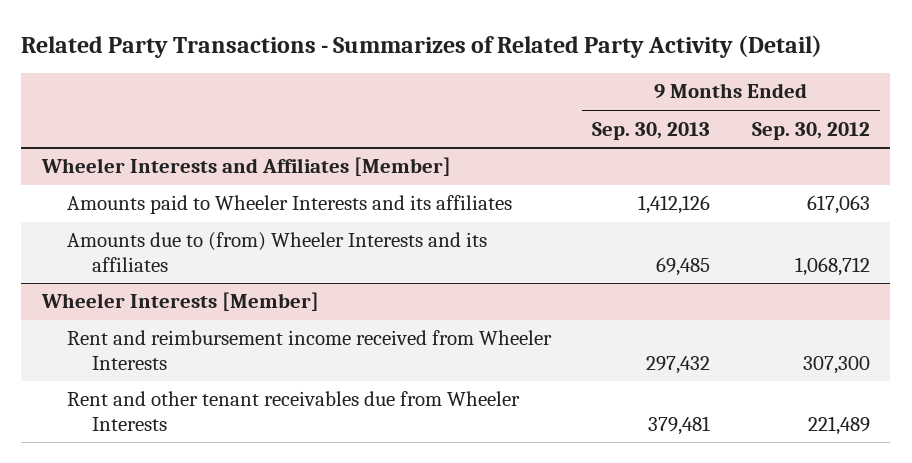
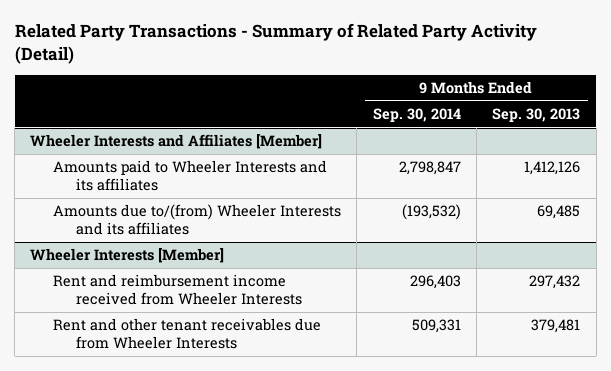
[21,34,823,58] Related Party Transactions - Summarizes of Related Party Activity (Detail) -> [14,23,537,65] Related Party Transactions - Summary of Related Party Activity (Detail)
[751,121,870,140] Sep. 30, 2012 -> none
none -> [372,107,461,122] Sep. 30, 2014
[66,232,487,272] Amounts due to (from) Wheeler Interests and its affiliates -> [52,204,341,236] Amounts due to/(from) Wheeler Interests and its affiliates

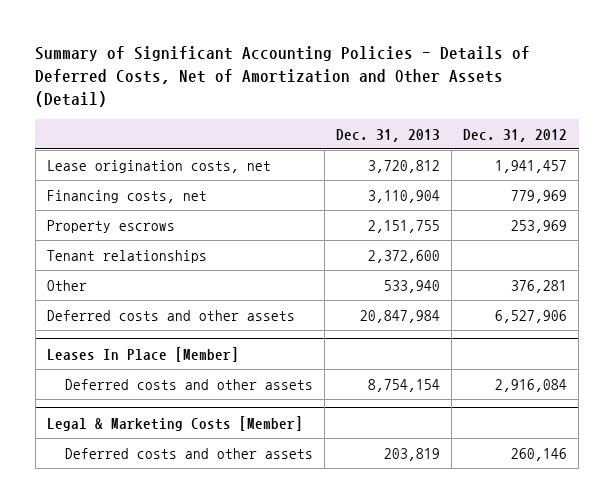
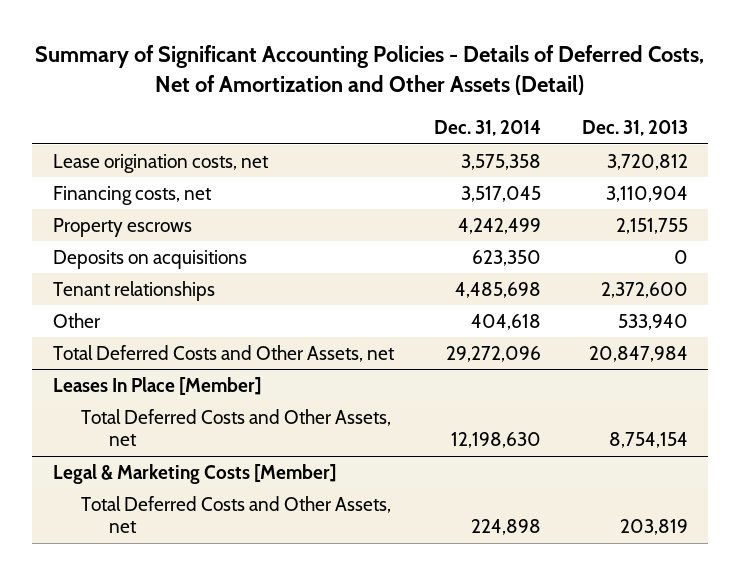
[463,128,568,142] Dec. 31, 2012 -> none
none -> [434,120,542,137] Dec. 31, 2014
none -> [52,249,247,269] Deposits on acquisitions
[46,309,295,321] Deferred costs and other assets -> [52,344,395,362] Total Deferred Costs and Other Assets, net
[65,378,314,390] Deferred costs and other assets -> [80,408,391,447] Total Deferred Costs and Other Assets, net
[65,447,314,459] Deferred costs and other assets -> [80,495,391,534] Total Deferred Costs and Other Assets, net

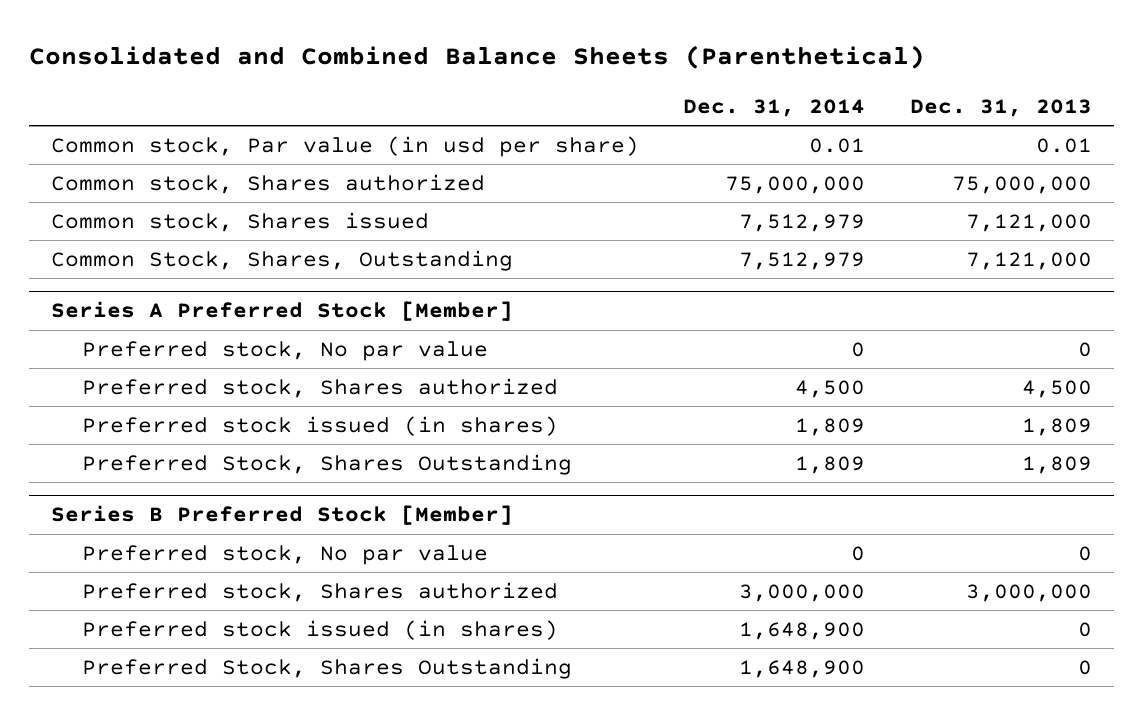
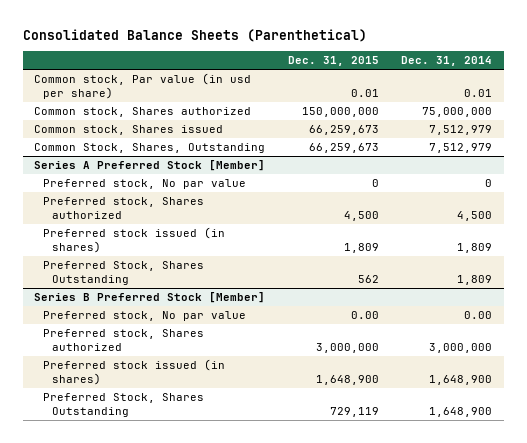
[28,45,925,70] Consolidated and Combined Balance Sheets (Parenthetical) -> [23,29,368,43] Consolidated Balance Sheets (Parenthetical)
[909,99,1092,118] Dec. 31, 2013 -> none
none -> [287,56,379,67] Dec. 31, 2015
[851,545,866,561] 0 -> [464,311,493,320] 0.00

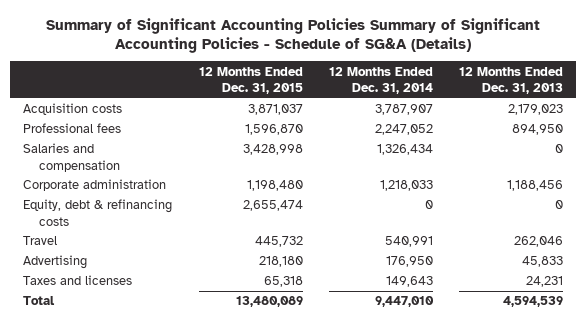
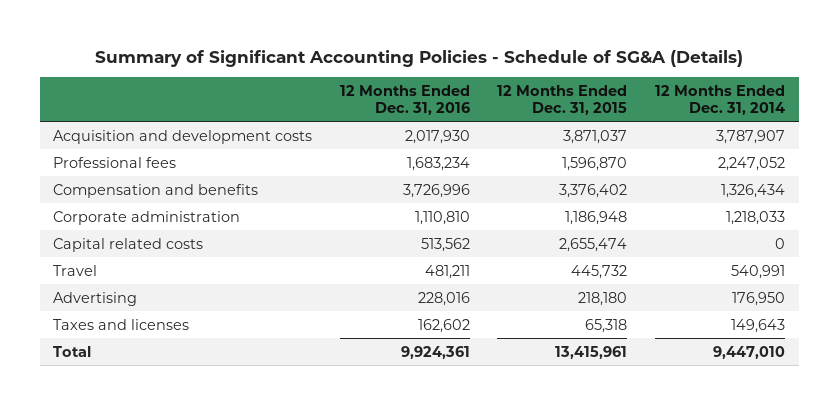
[46,17,541,53] Summary of Significant Accounting Policies Summary of Significant Accounting Policies - Schedule of SG&A (Details) -> [95,49,744,67] Summary of Significant Accounting Policies - Schedule of SG&A (Details)
[459,66,564,94] 12 Months Ended Dec. 31, 2013 -> none
none -> [339,84,470,115] 12 Months Ended Dec. 31, 2016
[23,103,123,116] Acquisition costs -> [53,129,313,144] Acquisition and development costs
[23,143,120,172] Salaries and compensation -> [53,183,259,198] Compensation and benefits
[242,144,303,156] 3,428,998 -> [559,183,628,198] 3,376,402
[246,180,303,192] 1,198,480 -> [565,210,628,225] 1,186,948
[23,199,173,226] Equity, debt & refinancing costs -> [53,237,204,252] Capital related costs
[235,296,303,308] 13,480,089 -> [555,345,628,359] 13,415,961

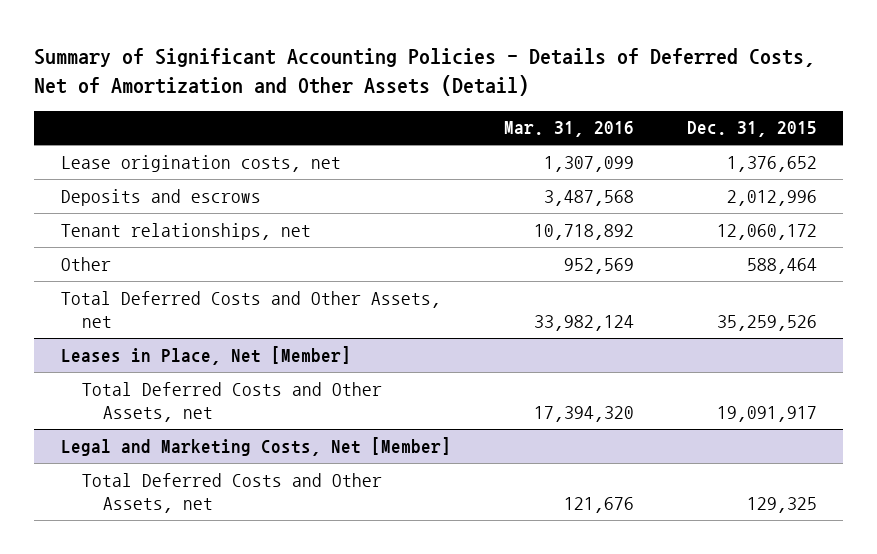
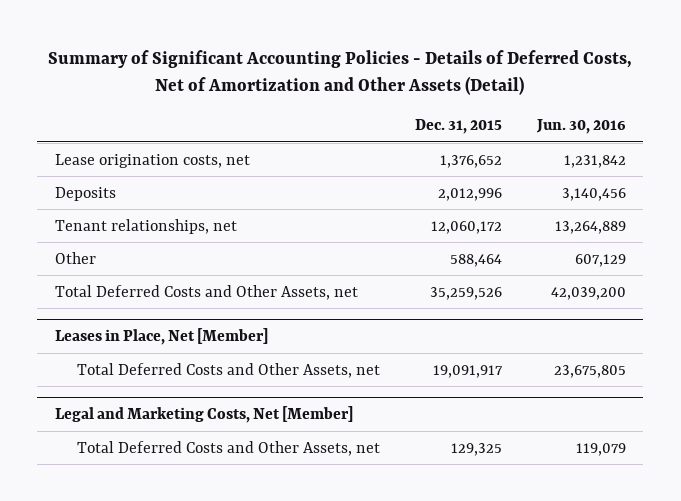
[503,121,634,138] Mar. 31, 2016 -> none
none -> [535,119,626,135] Jun. 30, 2016
[60,188,261,206] Deposits and escrows -> [54,186,116,201] Deposits

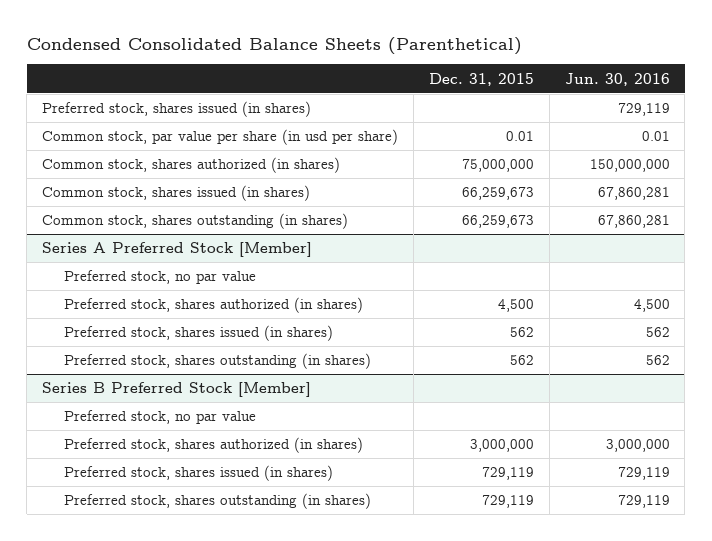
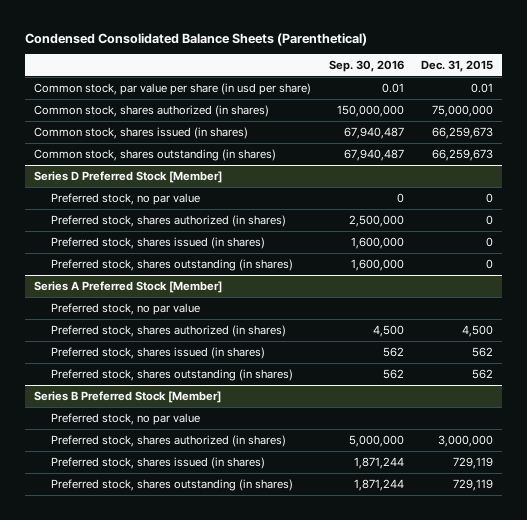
[564,72,670,86] Jun. 30, 2016 -> none
none -> [328,60,404,73] Sep. 30, 2016
[42,101,312,118] Preferred stock, shares issued (in shares) -> none
none -> [34,170,223,183] Series D Preferred Stock [Member]
none -> [51,192,201,205] Preferred stock, no par value
none -> [51,214,287,227] Preferred stock, shares authorized (in shares)
none -> [51,236,266,249] Preferred stock, shares issued (in shares)
none -> [51,258,294,271] Preferred stock, shares outstanding (in shares)

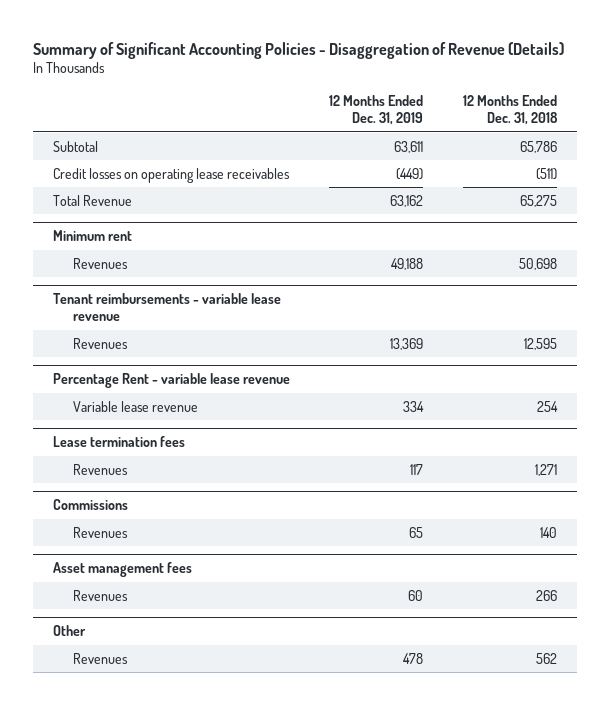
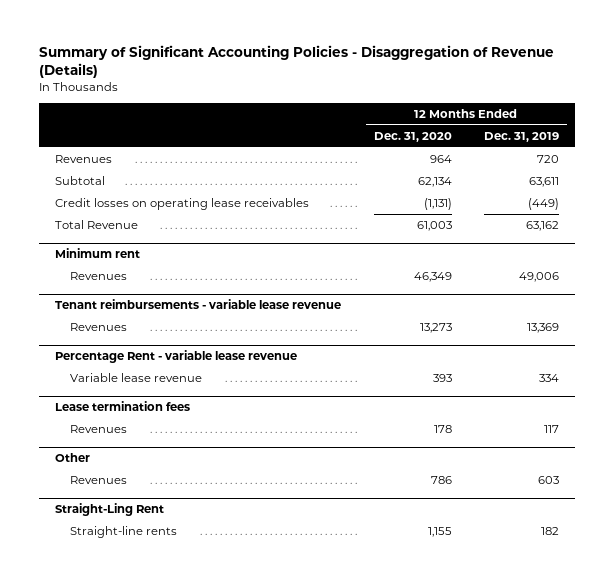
[462,95,558,126] 12 Months Ended Dec. 31, 2018 -> none
none -> [373,131,452,142] Dec. 31, 2020
none -> [55,155,113,164] Revenues
[391,257,424,270] 49,188 -> [518,272,559,283] 49,006
[52,499,128,511] Commissions -> none
[72,526,128,538] Revenues -> none
[52,562,192,578] Asset management fees -> none
[72,589,128,601] Revenues -> none
[403,652,424,664] 478 -> [537,476,559,485] 603
none -> [55,503,165,517] Straight-Ling Rent
none -> [70,526,178,539] Straight-line rents

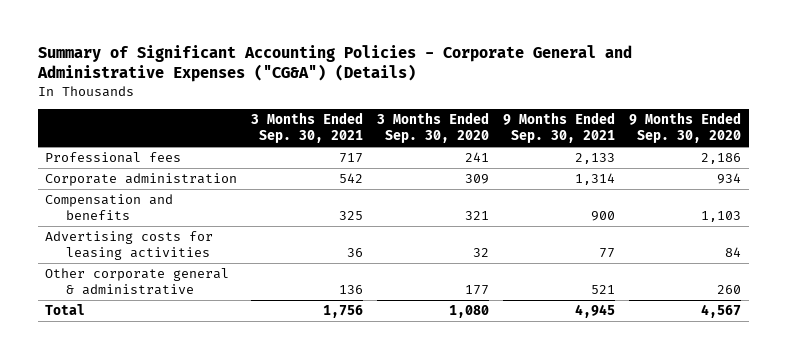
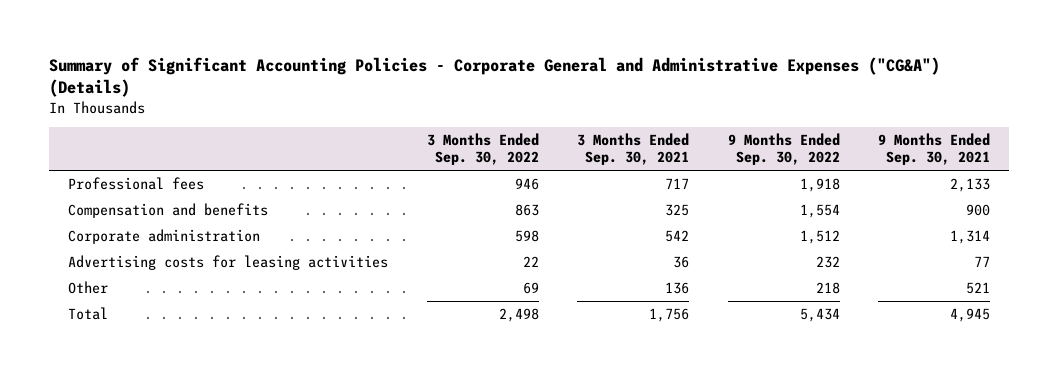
[377,111,490,144] 3 Months Ended Sep. 30, 2020 -> none
[629,111,742,144] 9 Months Ended Sep. 30, 2020 -> none
none -> [426,132,539,166] 3 Months Ended Sep. 30, 2022
none -> [727,132,840,166] 9 Months Ended Sep. 30, 2022
[45,172,238,186] Corporate administration -> [68,229,261,245] Corporate administration
[45,267,230,296] Other corporate general & administrative -> [68,281,109,295] Other

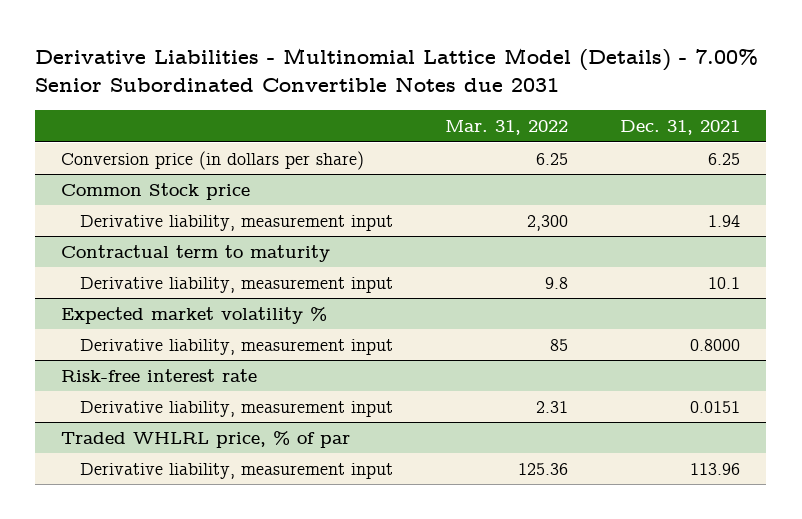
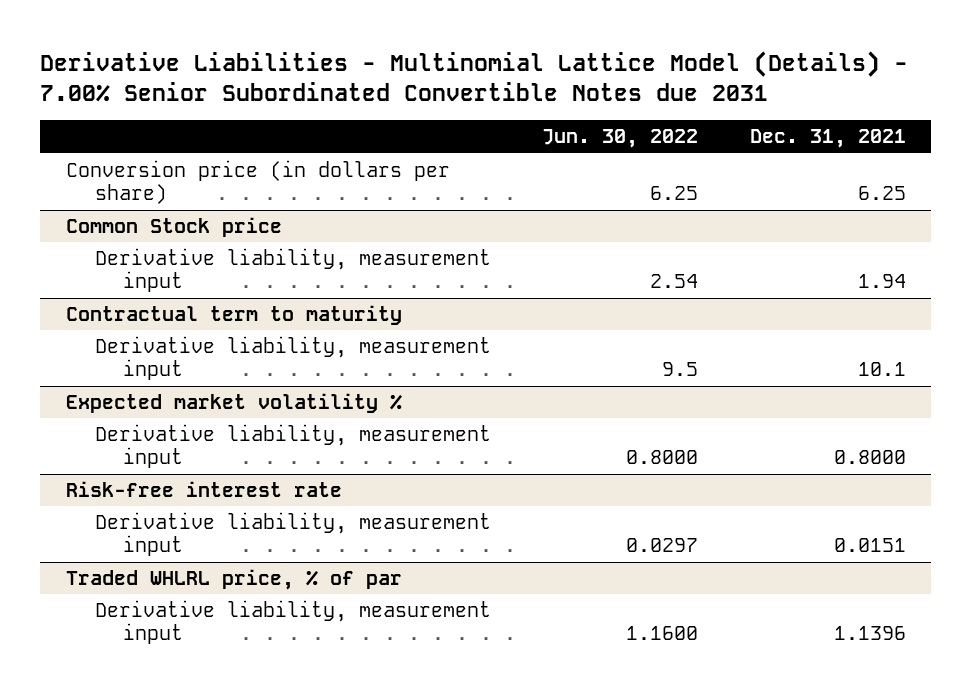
[445,120,569,136] Mar. 31, 2022 -> none
none -> [542,129,699,149] Jun. 30, 2022
[690,463,741,476] 113.96 -> [833,626,906,641] 1.1396

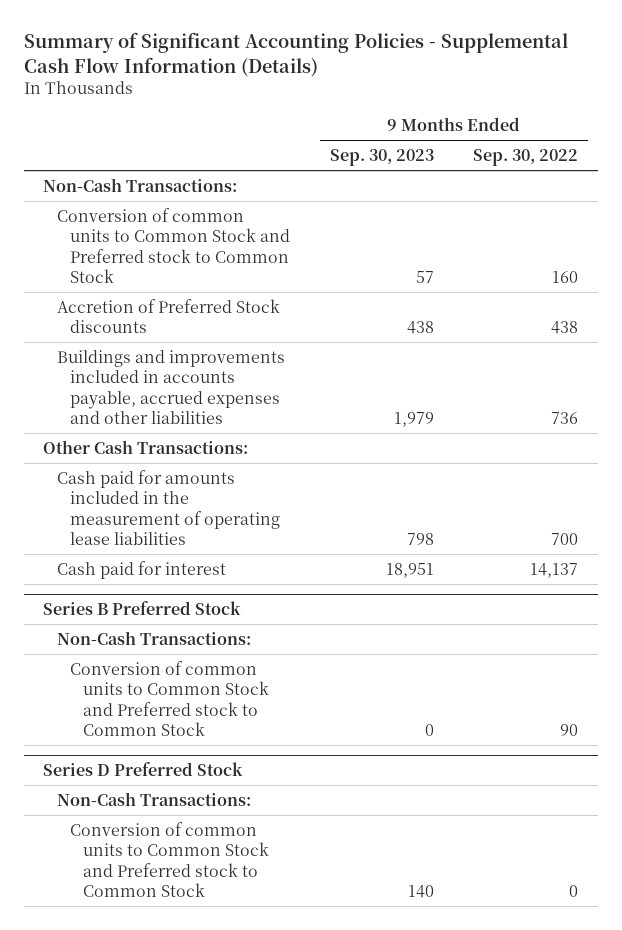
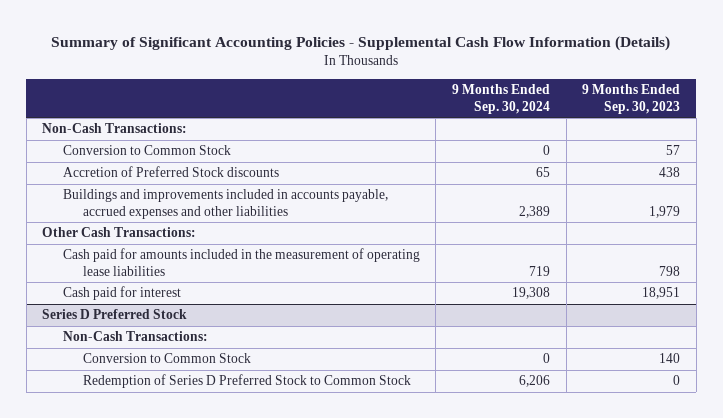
[473,148,579,166] Sep. 30, 2022 -> none
none -> [451,84,550,114] 9 Months Ended Sep. 30, 2024
[56,207,290,283] Conversion of common units to Common Stock and Preferred stock to Common Stock -> [62,145,231,156] Conversion to Common Stock
[43,601,242,616] Series B Preferred Stock -> none
[56,630,251,645] Non-Cash Transactions: -> none
[69,660,270,736] Conversion of common units to Common Stock and Preferred stock to Common Stock -> none
[69,821,270,897] Conversion of common units to Common Stock and Preferred stock to Common Stock -> [82,353,251,364] Conversion to Common Stock
none -> [82,374,411,389] Redemption of Series D Preferred Stock to Common Stock

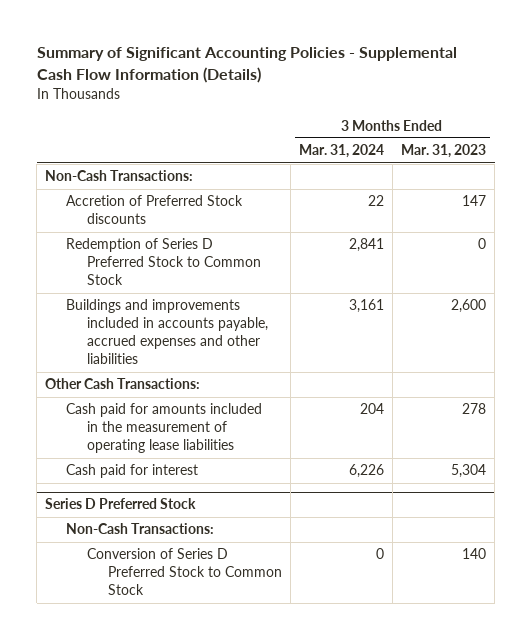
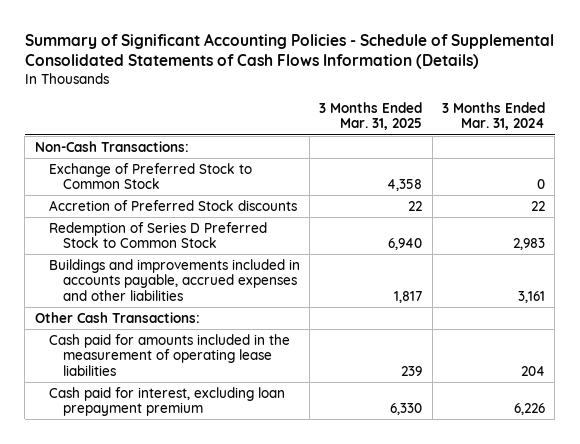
[36,47,457,84] Summary of Significant Accounting Policies - Supplemental Cash Flow Information (Details) -> [24,32,554,70] Summary of Significant Accounting Policies - Schedule of Supplemental Consolidated Statements of Cash Flows Information (Details)
[401,144,487,159] Mar. 31, 2023 -> none
none -> [319,101,423,131] 3 Months Ended Mar. 31, 2025
none -> [48,162,252,190] Exchange of Preferred Stock to Common Stock
[348,238,384,253] 2,841 -> [512,238,545,251] 2,983
[45,498,197,510] Series D Preferred Stock -> none
[66,523,215,535] Non-Cash Transactions: -> none
[86,548,282,596] Conversion of Series D Preferred Stock to Common Stock -> none
[66,464,199,479] Cash paid for interest -> [48,386,285,417] Cash paid for interest, excluding loan prepayment premium

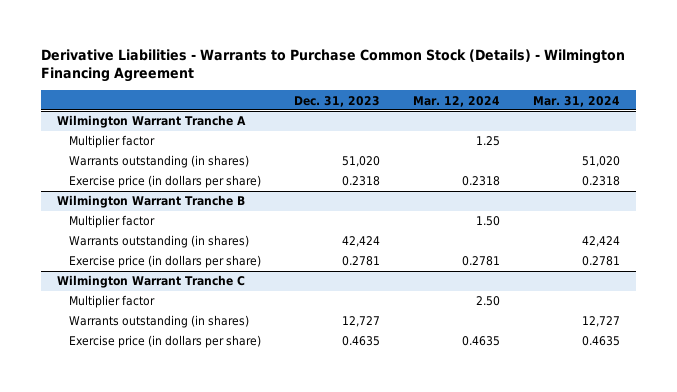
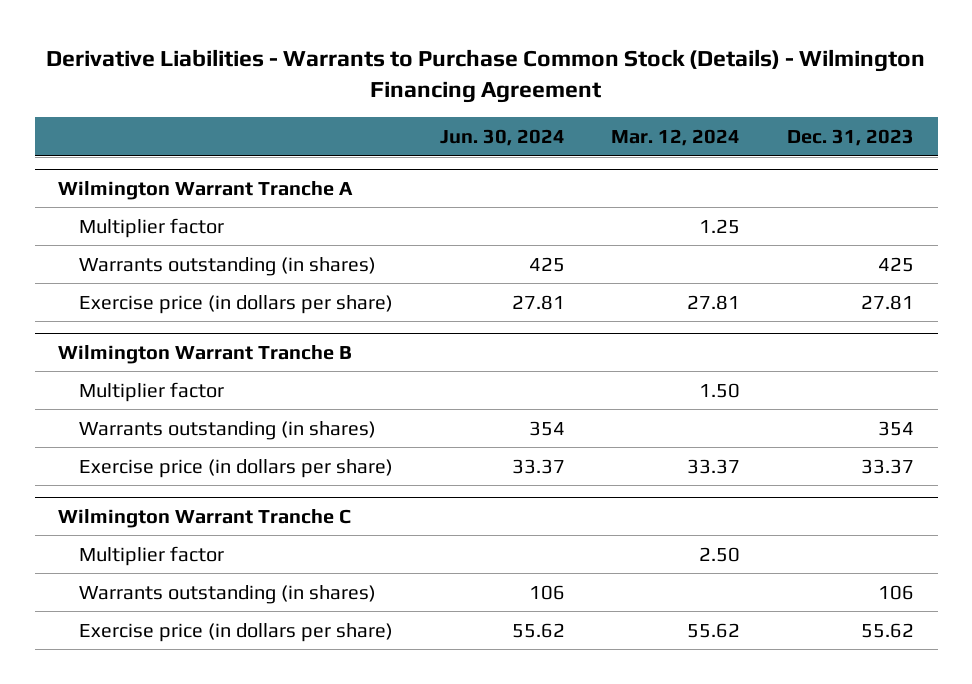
[532,95,620,107] Mar. 31, 2024 -> none
none -> [439,129,565,147] Jun. 30, 2024
[342,156,381,168] 51,020 -> [878,256,915,272] 425
[342,176,381,187] 0.2318 -> [861,294,915,310] 27.81
[461,176,500,187] 0.2318 -> [687,294,741,310] 27.81
[342,236,381,248] 42,424 -> [878,420,915,436] 354
[342,256,381,267] 0.2781 -> [861,458,915,474] 33.37
[461,256,500,267] 0.2781 -> [687,458,741,474] 33.37
[342,316,381,328] 12,727 -> [878,584,915,600] 106
[342,336,381,347] 0.4635 -> [861,622,915,638] 55.62
[461,336,500,347] 0.4635 -> [687,622,741,638] 55.62

